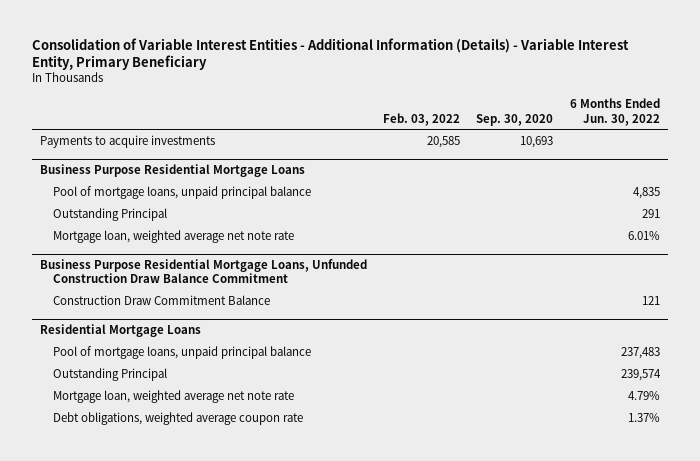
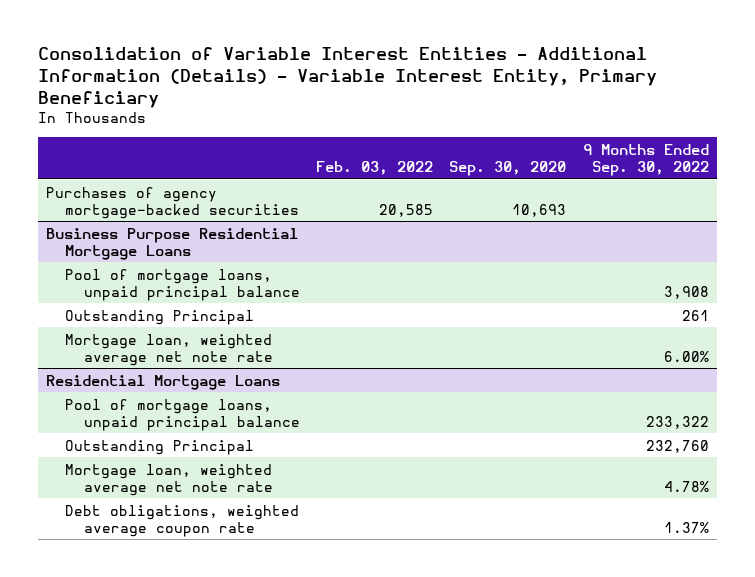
[569,98,660,126] 6 Months Ended Jun. 30, 2022 -> none
none -> [582,143,709,176] 9 Months Ended Sep. 30, 2022
[40,134,216,148] Payments to acquire investments -> [46,186,299,219] Purchases of agency mortgage-backed securities
[40,259,368,284] Business Purpose Residential Mortgage Loans, Unfunded Construction Draw Balance Commitment -> none
[52,294,270,305] Construction Draw Commitment Balance -> none

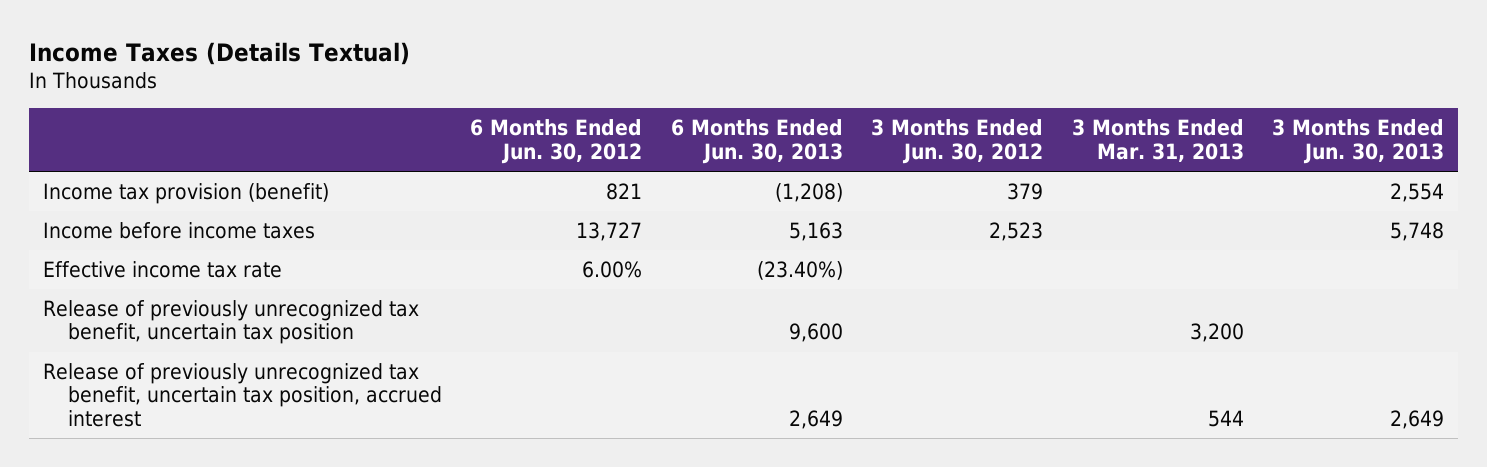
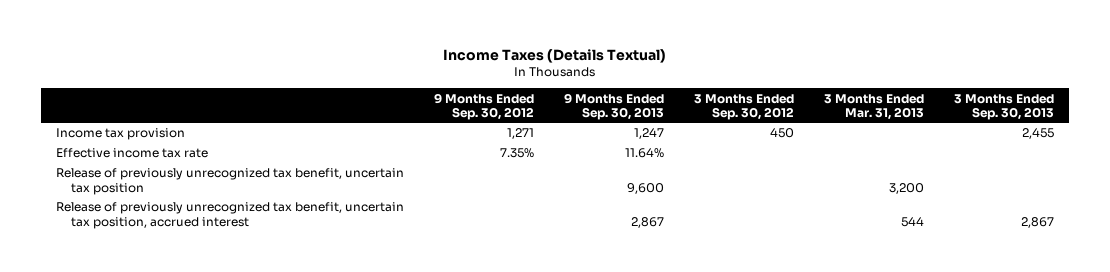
[470,119,643,164] 6 Months Ended Jun. 30, 2012 -> none
[670,119,843,164] 6 Months Ended Jun. 30, 2013 -> none
[871,119,1044,164] 3 Months Ended Jun. 30, 2012 -> none
[1272,119,1445,164] 3 Months Ended Jun. 30, 2013 -> none
none -> [433,92,534,121] 9 Months Ended Sep. 30, 2012
none -> [563,92,664,121] 9 Months Ended Sep. 30, 2013
none -> [693,93,794,121] 3 Months Ended Sep. 30, 2012
none -> [954,93,1055,121] 3 Months Ended Sep. 30, 2013
[43,221,316,239] Income before income taxes -> none
[43,182,330,204] Income tax provision (benefit) -> [55,128,185,141] Income tax provision

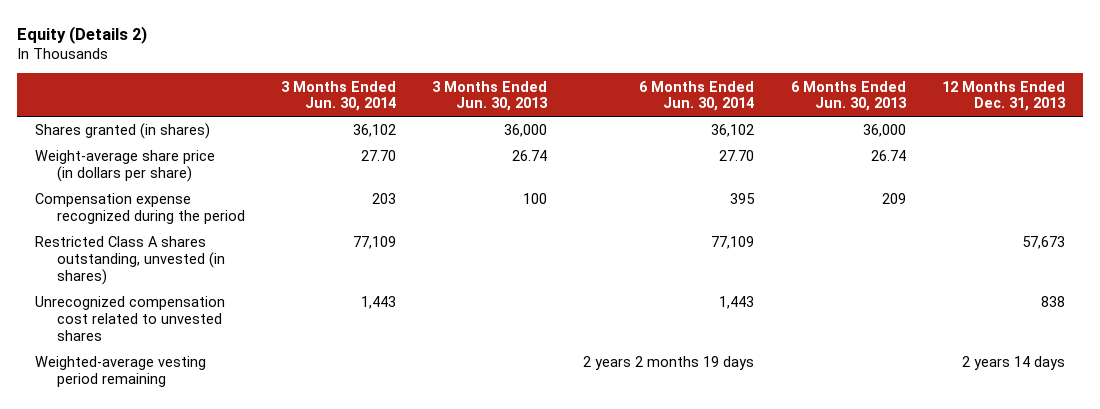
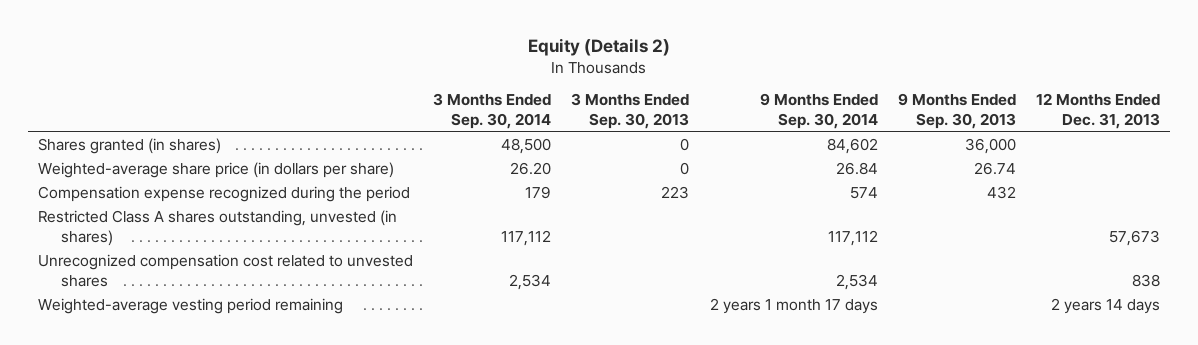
[280,80,396,112] 3 Months Ended Jun. 30, 2014 -> none
[432,80,549,112] 3 Months Ended Jun. 30, 2013 -> none
[639,80,755,112] 6 Months Ended Jun. 30, 2014 -> none
[790,80,907,112] 6 Months Ended Jun. 30, 2013 -> none
none -> [433,93,552,130] 3 Months Ended Sep. 30, 2014
none -> [571,93,690,130] 3 Months Ended Sep. 30, 2013
none -> [759,93,878,130] 9 Months Ended Sep. 30, 2014
none -> [898,93,1017,130] 9 Months Ended Sep. 30, 2013
[35,150,216,183] Weight-average share price (in dollars per share) -> [37,162,394,179] Weighted-average share price (in dollars per share)

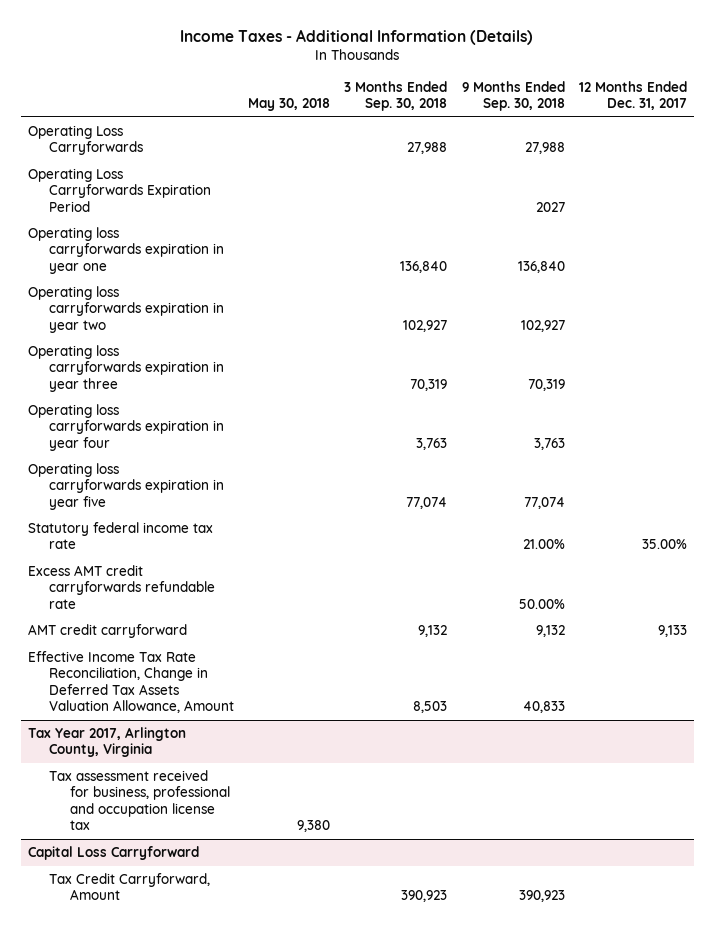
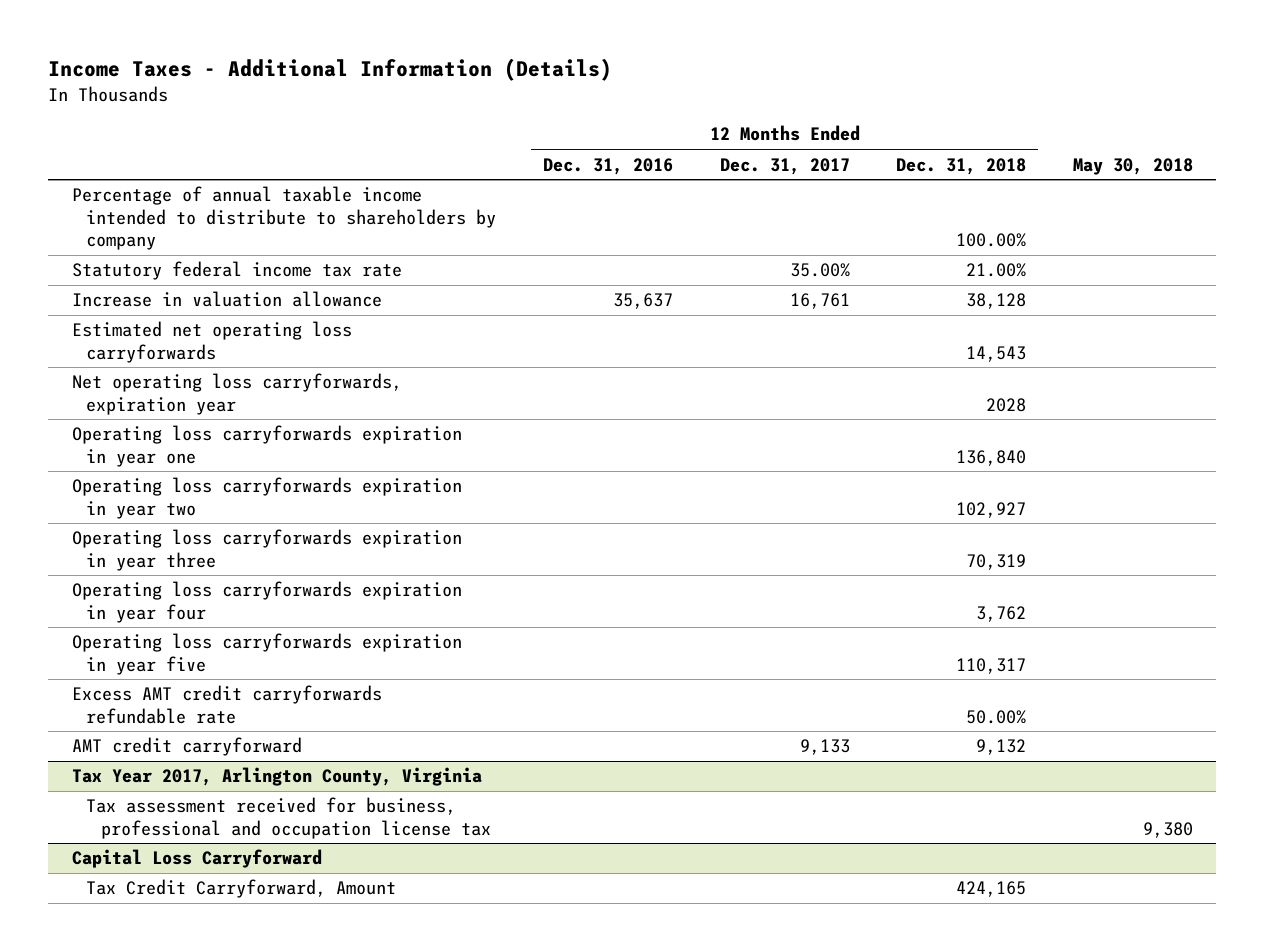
[344,80,448,112] 3 Months Ended Sep. 30, 2018 -> none
[461,80,565,112] 9 Months Ended Sep. 30, 2018 -> none
none -> [542,157,673,175] Dec. 31, 2016
none -> [896,157,1027,175] Dec. 31, 2018
none -> [71,186,497,250] Percentage of annual taxable income intended to distribute to shareholders by company
[28,522,214,550] Statutory federal income tax rate -> [71,261,402,281] Statutory federal income tax rate
none -> [71,291,382,308] Increase in valuation allowance
[28,125,144,156] Operating Loss Carryforwards -> [71,321,352,363] Estimated net operating loss carryforwards
[28,168,212,212] Operating Loss Carryforwards Expiration Period -> [71,373,402,415] Net operating loss carryforwards, expiration year
[28,651,235,714] Effective Income Tax Rate Reconciliation, Change in Deferred Tax Assets Valuation Allowance, Amount -> none

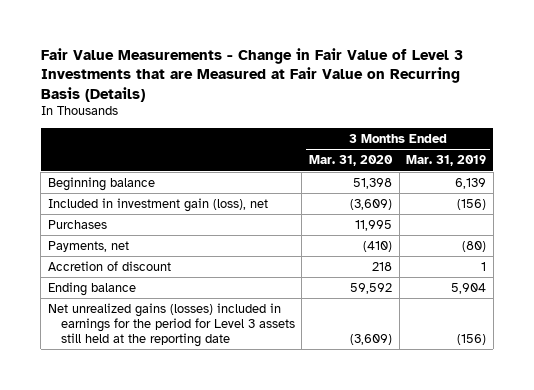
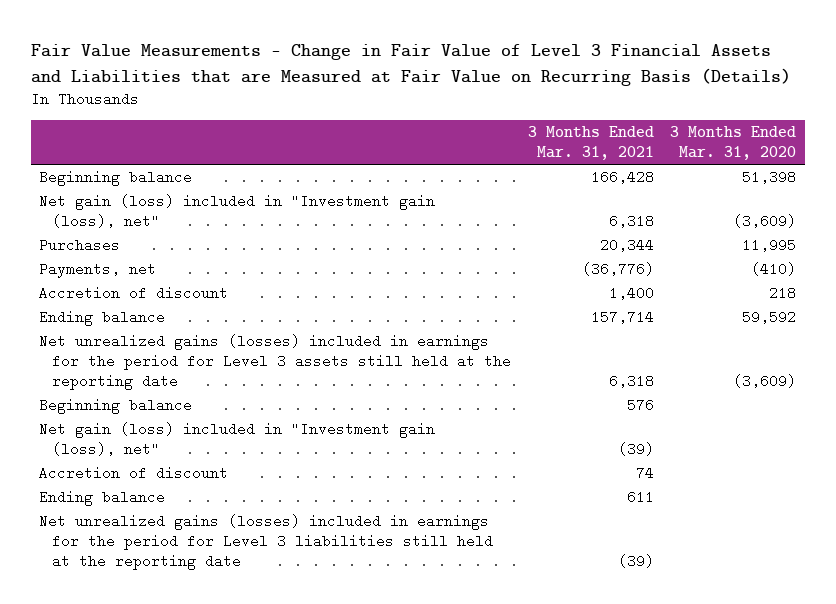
[40,48,463,102] Fair Value Measurements - Change in Fair Value of Level 3 Investments that are Measured at Fair Value on Recurring Basis (Details) -> [30,44,791,86] Fair Value Measurements - Change in Fair Value of Level 3 Financial Assets and Liabilities that are Measured at Fair Value on Recurring Basis (Details)
[406,155,487,167] Mar. 31, 2019 -> none
none -> [527,126,654,160] 3 Months Ended Mar. 31, 2021
[47,197,268,212] Included in investment gain (loss), net -> [39,194,436,228] Net gain (loss) included in "Investment gain (loss), net"
none -> [39,398,193,415] Beginning balance
none -> [39,422,436,456] Net gain (loss) included in "Investment gain (loss), net"
none -> [39,466,229,481] Accretion of discount
none -> [39,490,166,507] Ending balance
none -> [39,514,493,570] Net unrealized gains (losses) included in earnings for the period for Level 3 liabilities still held at the reporting date

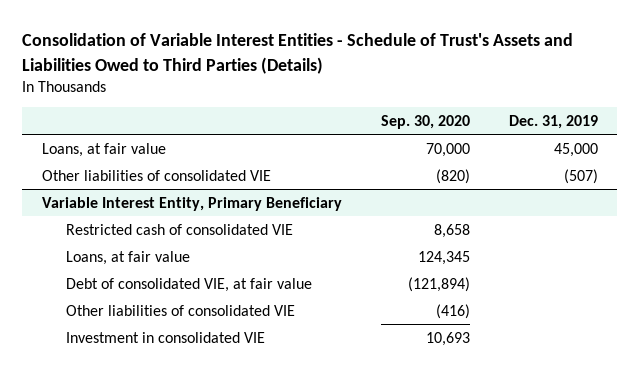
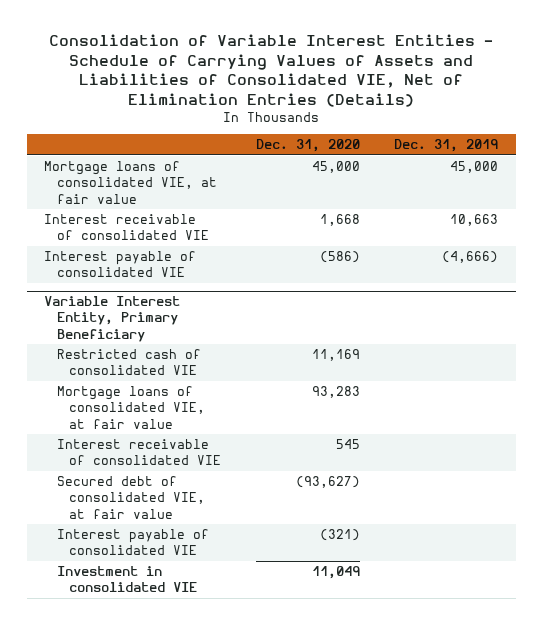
[22,33,574,74] Consolidation of Variable Interest Entities - Schedule of Trust's Assets and Liabilities Owed to Third Parties (Details) -> [49,34,494,107] Consolidation of Variable Interest Entities - Schedule of Carrying Values of Assets and Liabilities of Consolidated VIE, Net of Elimination Entries (Details)
[380,114,470,129] Sep. 30, 2020 -> none
none -> [255,139,360,153] Dec. 31, 2020
[41,169,271,181] Other liabilities of consolidated VIE -> none
[41,142,166,157] Loans, at fair value -> [44,161,217,204] Mortgage loans of consolidated VIE, at fair value
none -> [44,214,209,241] Interest receivable of consolidated VIE
none -> [44,251,197,278] Interest payable of consolidated VIE
[65,304,295,316] Other liabilities of consolidated VIE -> none
[65,250,190,265] Loans, at fair value -> [56,386,206,429] Mortgage loans of consolidated VIE, at fair value
none -> [56,439,222,466] Interest receivable of consolidated VIE
[65,277,312,292] Debt of consolidated VIE, at fair value -> [56,476,206,519] Secured debt of consolidated VIE, at fair value
none -> [56,529,209,556] Interest payable of consolidated VIE

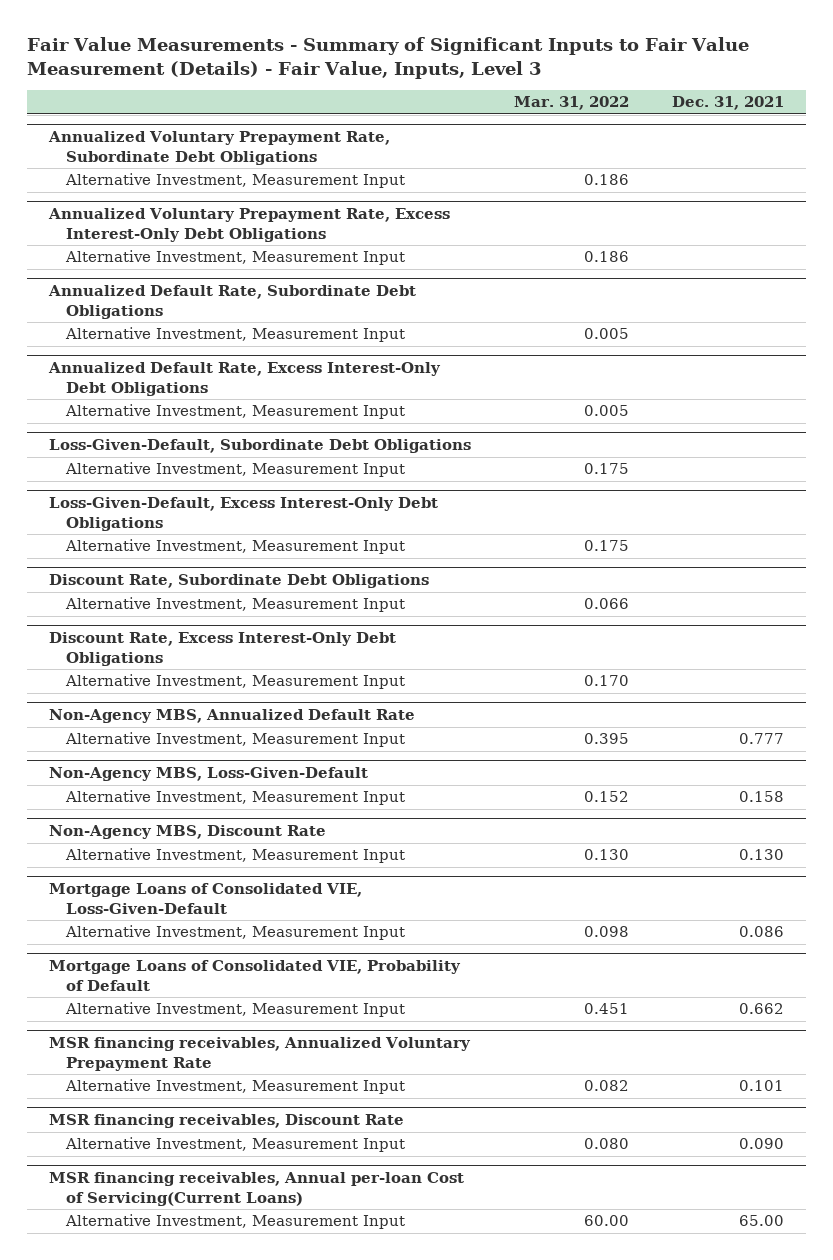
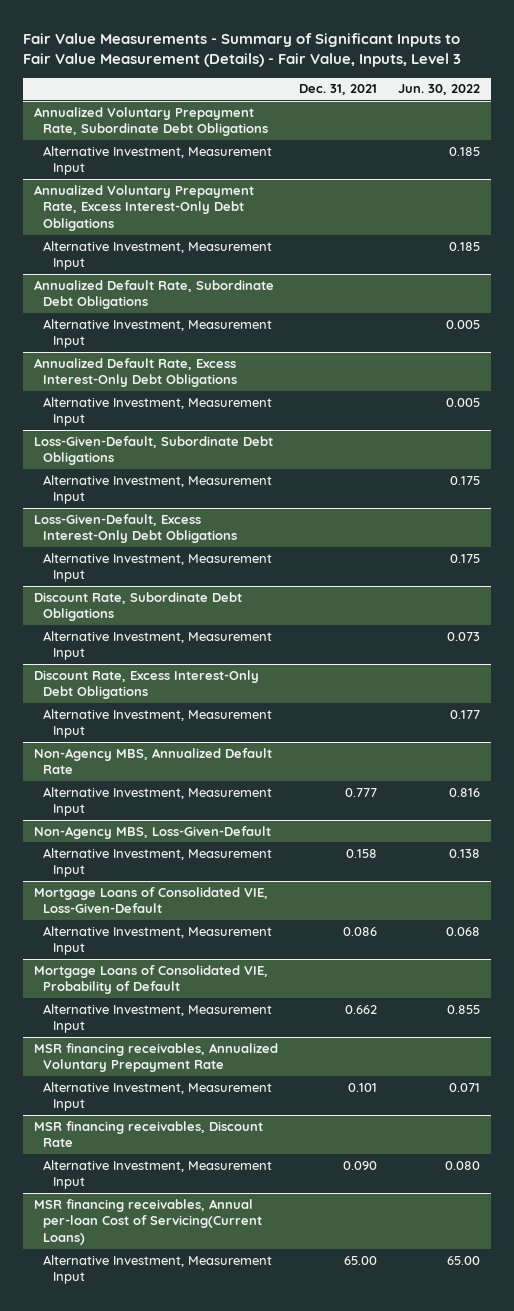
[514,96,630,111] Mar. 31, 2022 -> none
none -> [398,84,481,96] Jun. 30, 2022
[49,825,327,840] Non-Agency MBS, Discount Rate -> none
[64,848,405,864] Alternative Investment, Measurement Input -> none

